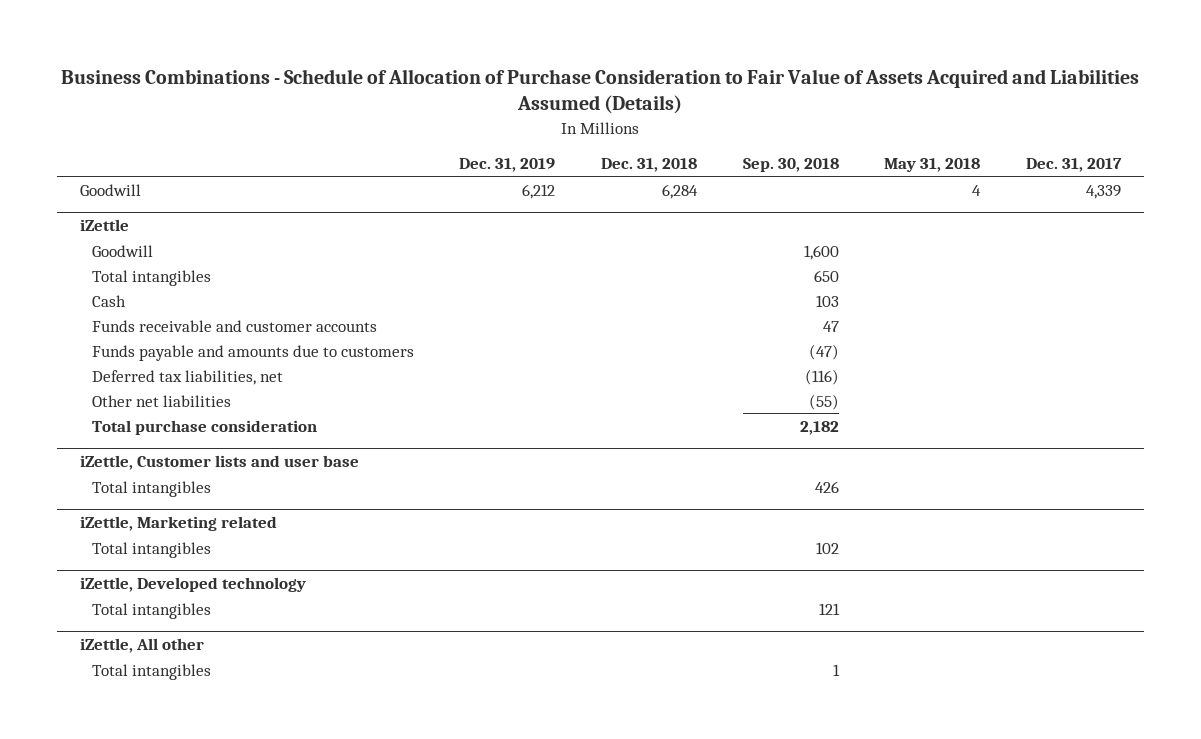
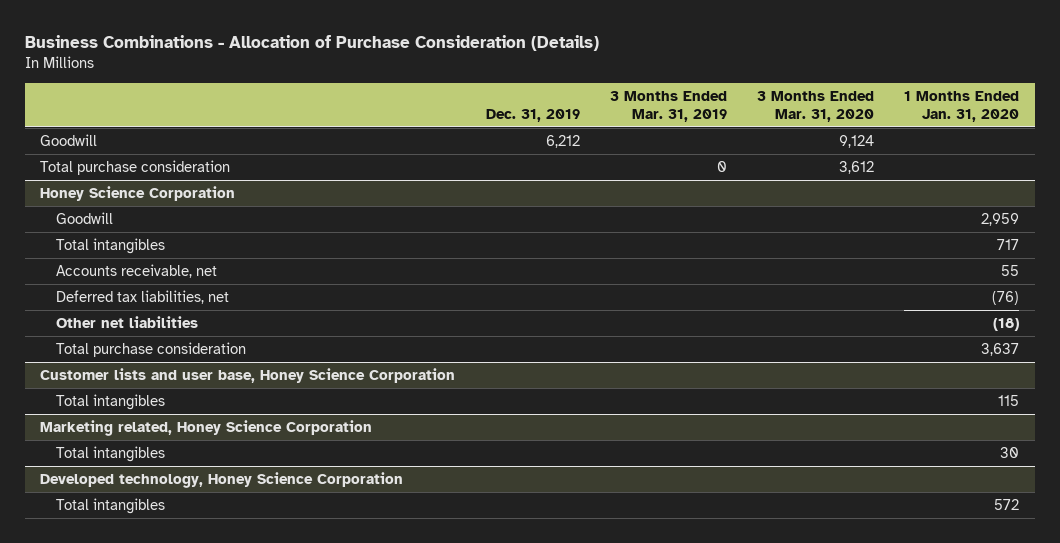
[61,68,1140,115] Business Combinations - Schedule of Allocation of Purchase Consideration to Fair Value of Assets Acquired and Liabilities Assumed (Details) -> [25,35,600,52] Business Combinations - Allocation of Purchase Consideration (Details)
[601,158,698,173] Dec. 31, 2018 -> none
[742,158,839,173] Sep. 30, 2018 -> none
[884,158,981,173] May 31, 2018 -> none
[1025,158,1122,173] Dec. 31, 2017 -> none
none -> [609,90,727,122] 3 Months Ended Mar. 31, 2019
none -> [757,90,875,122] 3 Months Ended Mar. 31, 2020
none -> [904,90,1020,122] 1 Months Ended Jan. 31, 2020
[79,218,129,231] iZettle -> none
[91,244,153,257] Goodwill -> none
[91,269,211,286] Total intangibles -> none
[91,294,126,307] Cash -> none
[91,319,377,332] Funds receivable and customer accounts -> none
[91,344,414,361] Funds payable and amounts due to customers -> none
[91,369,283,385] Deferred tax liabilities, net -> none
[91,394,231,407] Other net liabilities -> none
[91,419,317,435] Total purchase consideration -> none
none -> [40,159,231,175] Total purchase consideration
none -> [40,185,236,201] Honey Science Corporation
none -> [56,211,114,224] Goodwill
none -> [56,237,166,254] Total intangibles
none -> [56,263,218,278] Accounts receivable, net
none -> [56,289,230,304] Deferred tax liabilities, net
none -> [56,315,199,328] Other net liabilities
none -> [56,341,247,357] Total purchase consideration
[79,454,359,470] iZettle, Customer lists and user base -> [40,367,456,383] Customer lists and user base, Honey Science Corporation
[79,515,277,531] iZettle, Marketing related -> none
[91,541,211,558] Total intangibles -> none
[79,576,306,592] iZettle, Developed technology -> none
[91,602,211,619] Total intangibles -> none
[79,637,204,653] iZettle, All other -> none
[91,663,211,680] Total intangibles -> none
none -> [40,419,373,436] Marketing related, Honey Science Corporation
none -> [56,445,166,462] Total intangibles
none -> [40,471,404,488] Developed technology, Honey Science Corporation
none -> [56,497,166,514] Total intangibles

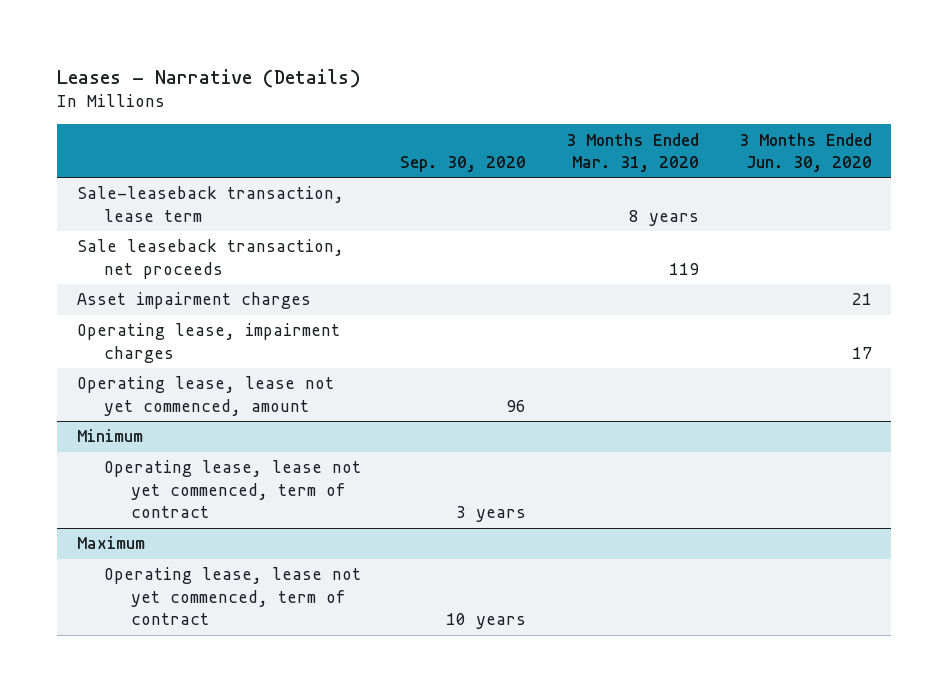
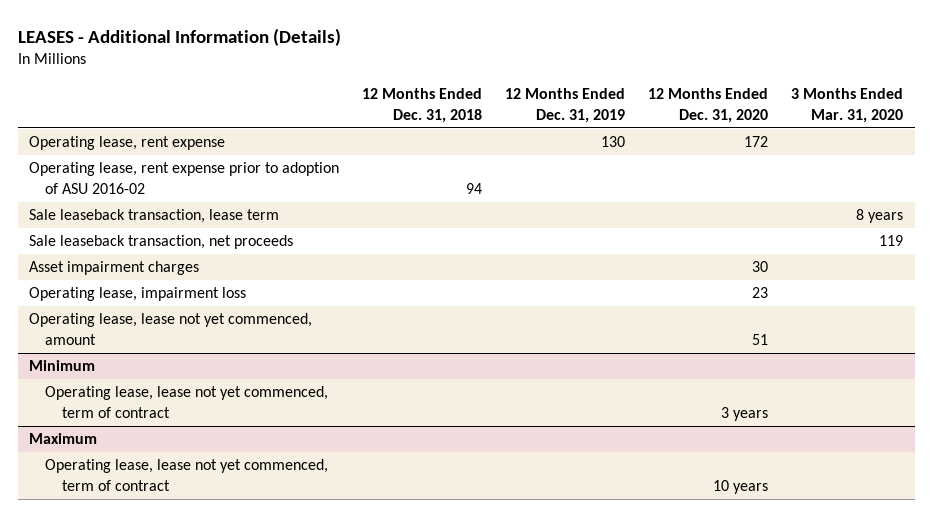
[56,68,361,88] Leases - Narrative (Details) -> [17,27,341,46] LEASES - Additional Information (Details)
[400,156,527,173] Sep. 30, 2020 -> none
[738,132,872,173] 3 Months Ended Jun. 30, 2020 -> none
none -> [362,87,483,123] 12 Months Ended Dec. 31, 2018
none -> [505,87,626,123] 12 Months Ended Dec. 31, 2019
none -> [648,87,769,123] 12 Months Ended Dec. 31, 2020
none -> [29,136,226,151] Operating lease, rent expense
none -> [29,162,340,195] Operating lease, rent expense prior to adoption of ASU 2016-02
[76,186,344,222] Sale-leaseback transaction, lease term -> [29,209,280,224] Sale leaseback transaction, lease term
[76,323,340,363] Operating lease, impairment charges -> [29,287,247,302] Operating lease, impairment loss

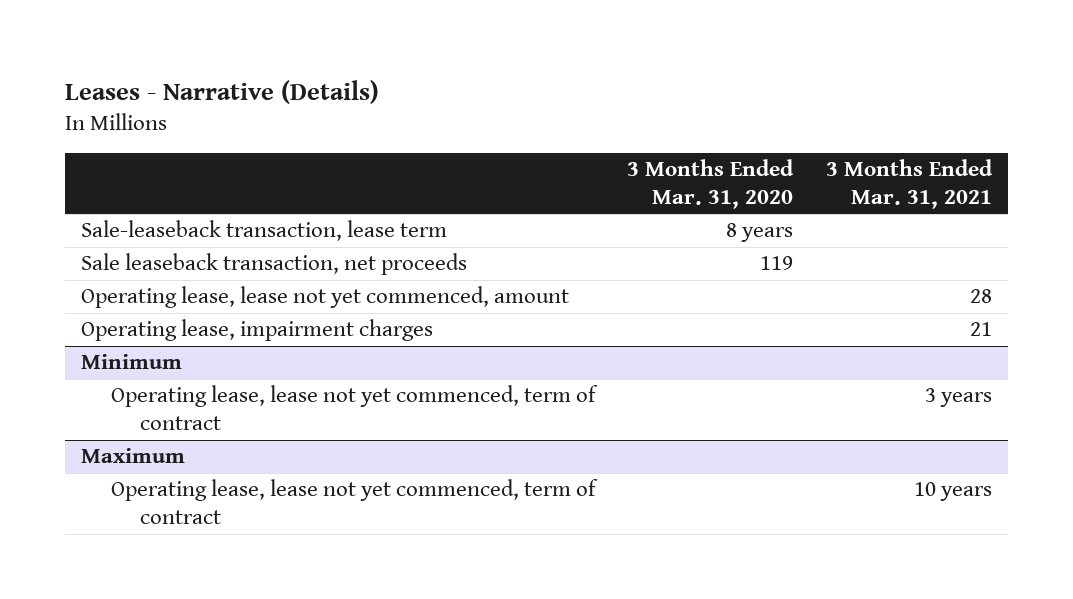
[17,27,341,46] LEASES - Additional Information (Details) -> [65,80,380,105] Leases - Narrative (Details)
[362,87,483,123] 12 Months Ended Dec. 31, 2018 -> none
[505,87,626,123] 12 Months Ended Dec. 31, 2019 -> none
[648,87,769,123] 12 Months Ended Dec. 31, 2020 -> none
none -> [825,159,993,209] 3 Months Ended Mar. 31, 2021
[29,136,226,151] Operating lease, rent expense -> none
[29,162,340,195] Operating lease, rent expense prior to adoption of ASU 2016-02 -> none
[29,209,280,224] Sale leaseback transaction, lease term -> [81,220,448,242] Sale-leaseback transaction, lease term
[29,261,200,276] Asset impairment charges -> none
[29,287,247,302] Operating lease, impairment loss -> none
none -> [81,319,434,342] Operating lease, impairment charges

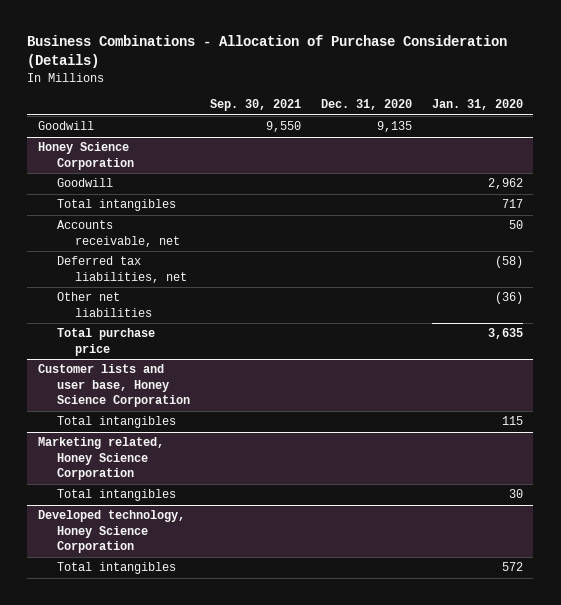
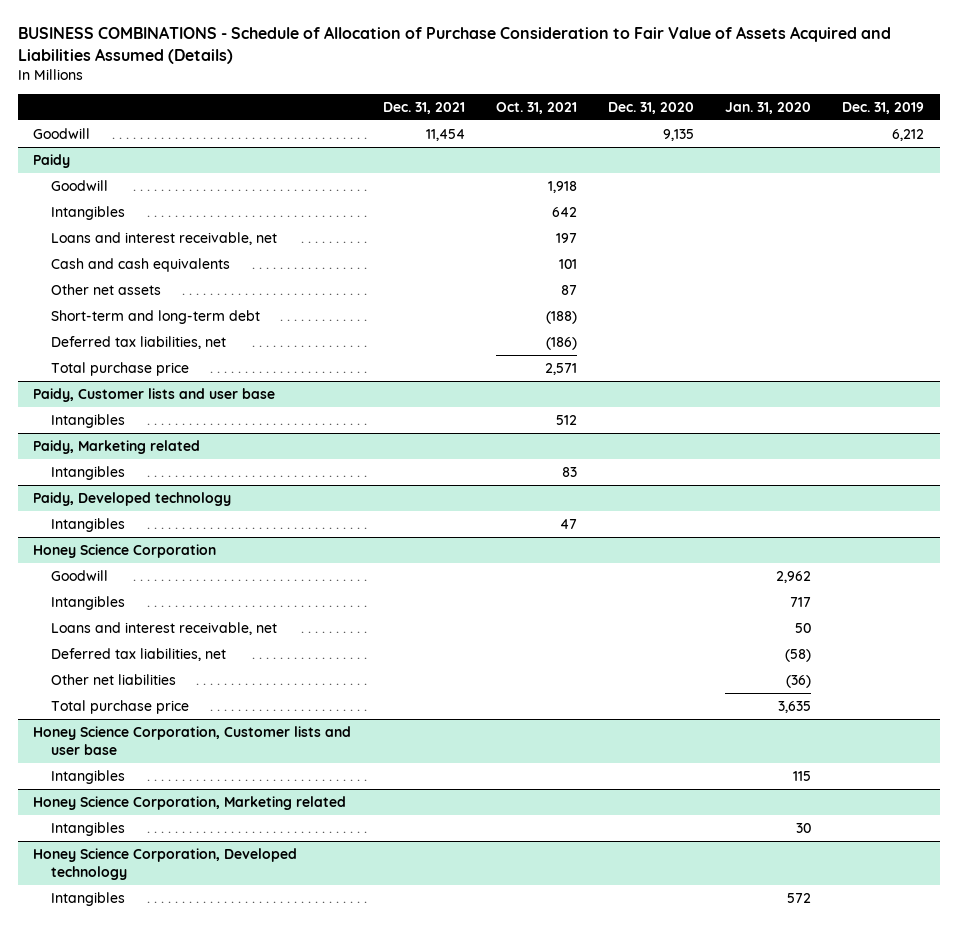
[27,35,508,69] Business Combinations - Allocation of Purchase Consideration (Details) -> [17,26,891,64] BUSINESS COMBINATIONS - Schedule of Allocation of Purchase Consideration to Fair Value of Assets Acquired and Liabilities Assumed (Details)
[209,99,301,112] Sep. 30, 2021 -> none
none -> [382,101,465,114] Dec. 31, 2021
none -> [495,101,577,114] Oct. 31, 2021
none -> [842,101,925,114] Dec. 31, 2019
none -> [33,154,71,169] Paidy
none -> [50,180,108,192] Goodwill
none -> [50,206,125,221] Intangibles
none -> [50,232,277,246] Loans and interest receivable, net
none -> [50,258,230,273] Cash and cash equivalents
none -> [50,284,161,296] Other net assets
none -> [50,310,260,325] Short-term and long-term debt
none -> [50,336,226,350] Deferred tax liabilities, net
none -> [50,362,189,377] Total purchase price
none -> [33,388,276,403] Paidy, Customer lists and user base
none -> [50,414,125,429] Intangibles
none -> [33,440,201,455] Paidy, Marketing related
none -> [50,466,125,481] Intangibles
none -> [33,492,232,507] Paidy, Developed technology
none -> [50,518,125,533] Intangibles
[56,199,176,212] Total intangibles -> [50,596,125,611] Intangibles
[56,220,181,247] Accounts receivable, net -> [50,622,277,636] Loans and interest receivable, net
[37,364,190,408] Customer lists and user base, Honey Science Corporation -> [33,726,352,755] Honey Science Corporation, Customer lists and user base
[56,416,176,429] Total intangibles -> [50,770,125,785] Intangibles
[37,437,164,481] Marketing related, Honey Science Corporation -> [33,796,347,811] Honey Science Corporation, Marketing related
[56,489,176,502] Total intangibles -> [50,822,125,837] Intangibles
[37,510,185,554] Developed technology, Honey Science Corporation -> [33,848,298,880] Honey Science Corporation, Developed technology
[56,562,176,575] Total intangibles -> [50,892,125,907] Intangibles

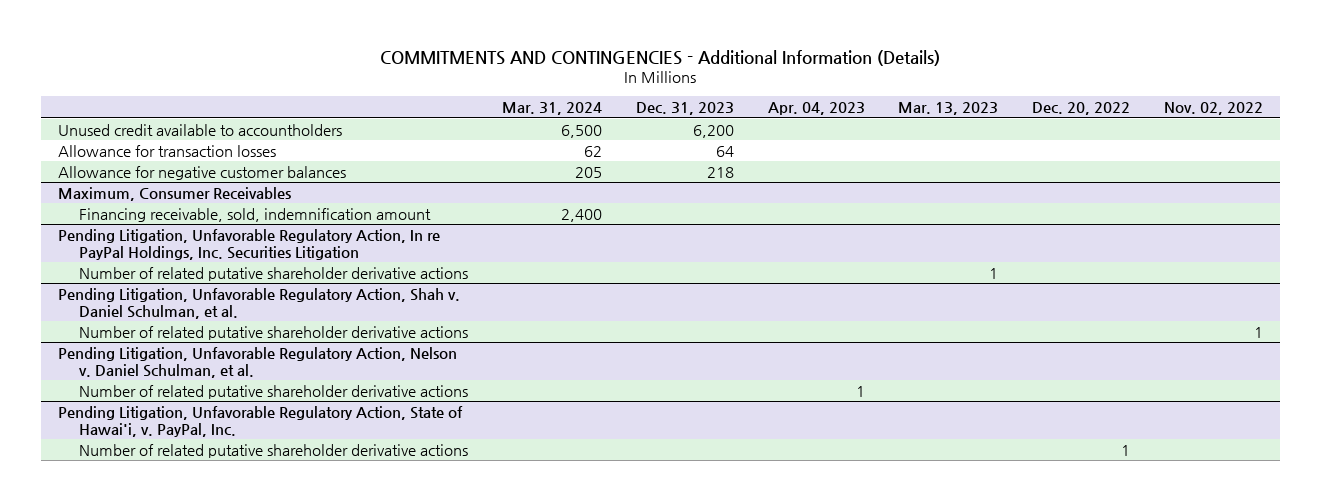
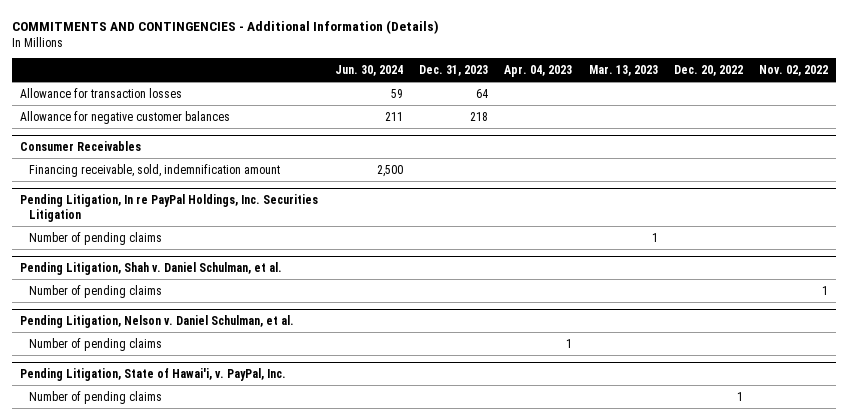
[502,101,603,115] Mar. 31, 2024 -> none
none -> [334,64,403,76] Jun. 30, 2024
[57,123,342,136] Unused credit available to accountholders -> none
[57,186,291,201] Maximum, Consumer Receivables -> [20,140,142,151] Consumer Receivables
[57,228,440,260] Pending Litigation, Unfavorable Regulatory Action, In re PayPal Holdings, Inc. Securities Litigation -> [20,193,319,222] Pending Litigation, In re PayPal Holdings, Inc. Securities Litigation
[79,266,469,281] Number of related putative shareholder derivative actions -> [29,231,163,245] Number of pending claims
[57,287,460,319] Pending Litigation, Unfavorable Regulatory Action, Shah v. Daniel Schulman, et al. -> [20,261,283,275] Pending Litigation, Shah v. Daniel Schulman, et al.
[79,325,469,340] Number of related putative shareholder derivative actions -> [29,284,163,298] Number of pending claims
[57,346,457,378] Pending Litigation, Unfavorable Regulatory Action, Nelson v. Daniel Schulman, et al. -> [20,314,295,328] Pending Litigation, Nelson v. Daniel Schulman, et al.
[79,384,469,399] Number of related putative shareholder derivative actions -> [29,337,163,351] Number of pending claims
[57,405,463,437] Pending Litigation, Unfavorable Regulatory Action, State of Hawai'i, v. PayPal, Inc. -> [20,367,287,381] Pending Litigation, State of Hawai'i, v. PayPal, Inc.
[79,443,469,458] Number of related putative shareholder derivative actions -> [29,390,163,404] Number of pending claims

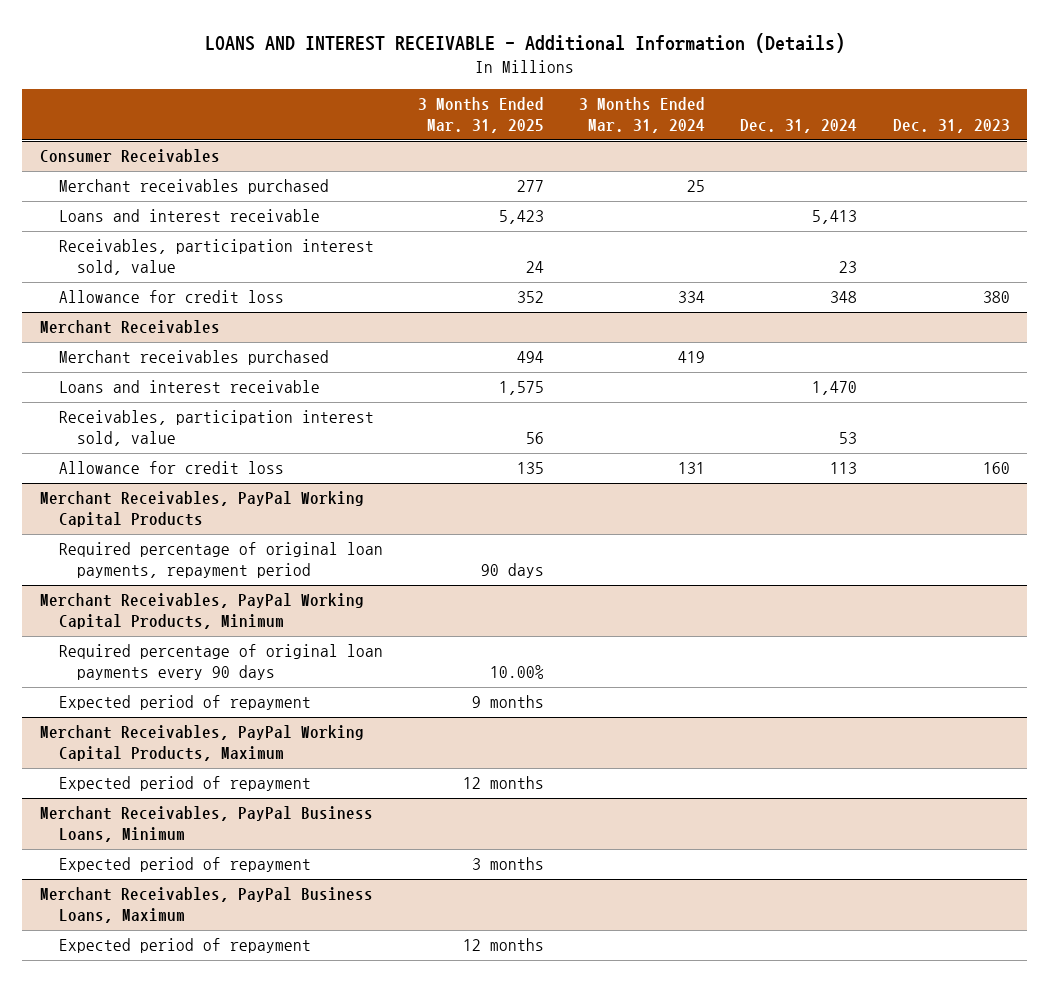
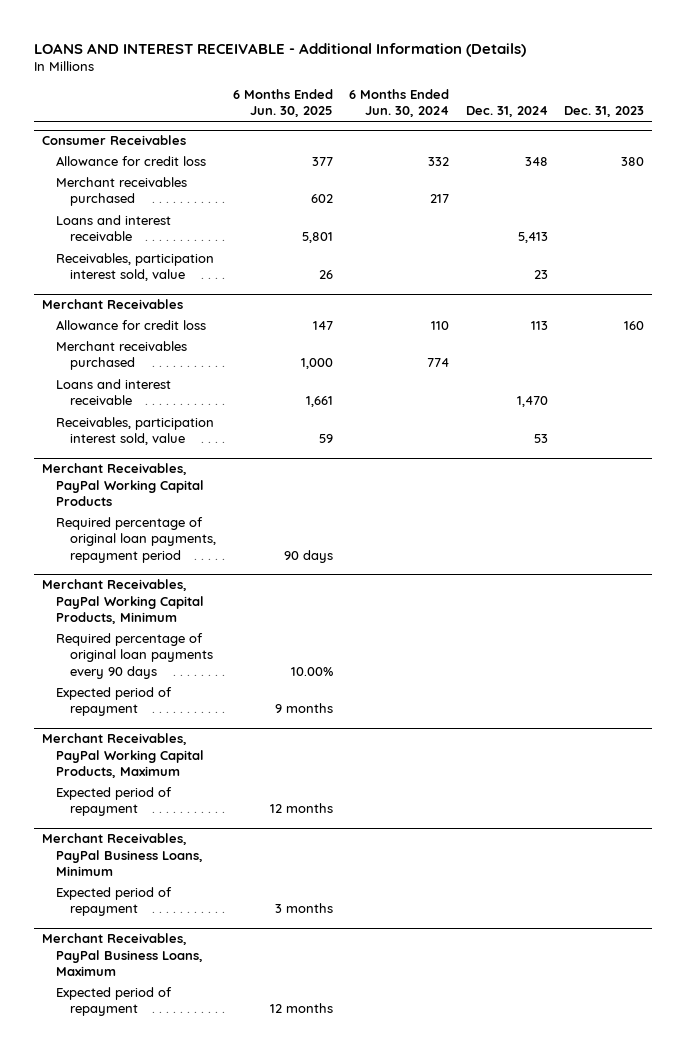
[417,97,544,134] 3 Months Ended Mar. 31, 2025 -> none
[579,97,706,134] 3 Months Ended Mar. 31, 2024 -> none
none -> [232,89,333,118] 6 Months Ended Jun. 30, 2025
none -> [349,89,450,118] 6 Months Ended Jun. 30, 2024
[58,290,284,304] Allowance for credit loss -> [56,156,207,167] Allowance for credit loss
[58,461,284,475] Allowance for credit loss -> [56,320,207,331] Allowance for credit loss

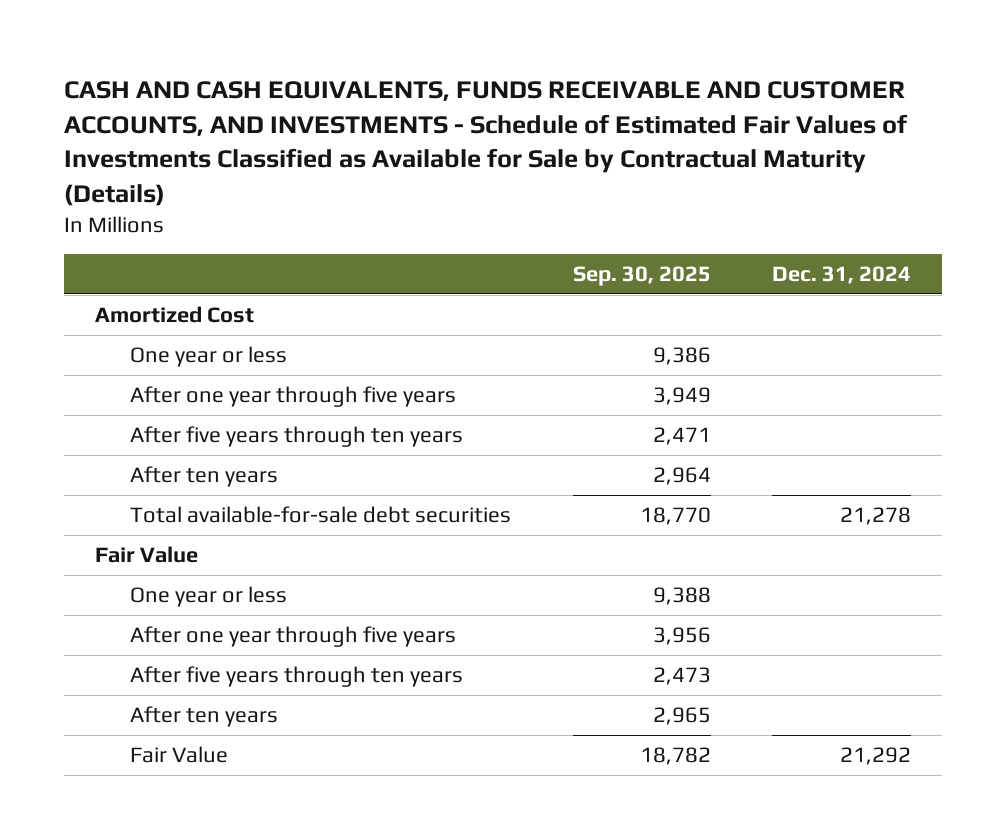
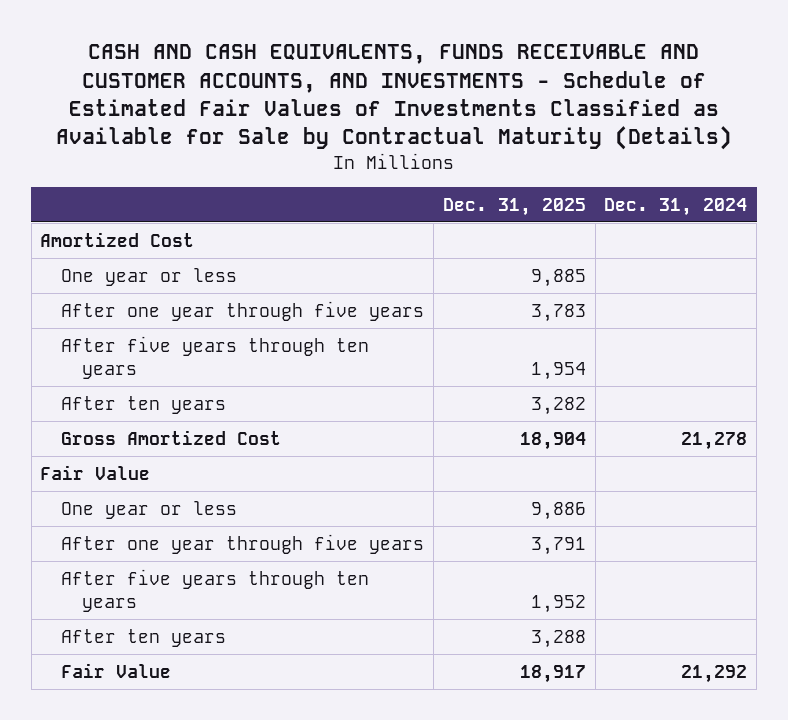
[572,266,711,287] Sep. 30, 2025 -> none
none -> [442,197,586,216] Dec. 31, 2025
[130,506,512,524] Total available-for-sale debt securities -> [61,429,282,445] Gross Amortized Cost

